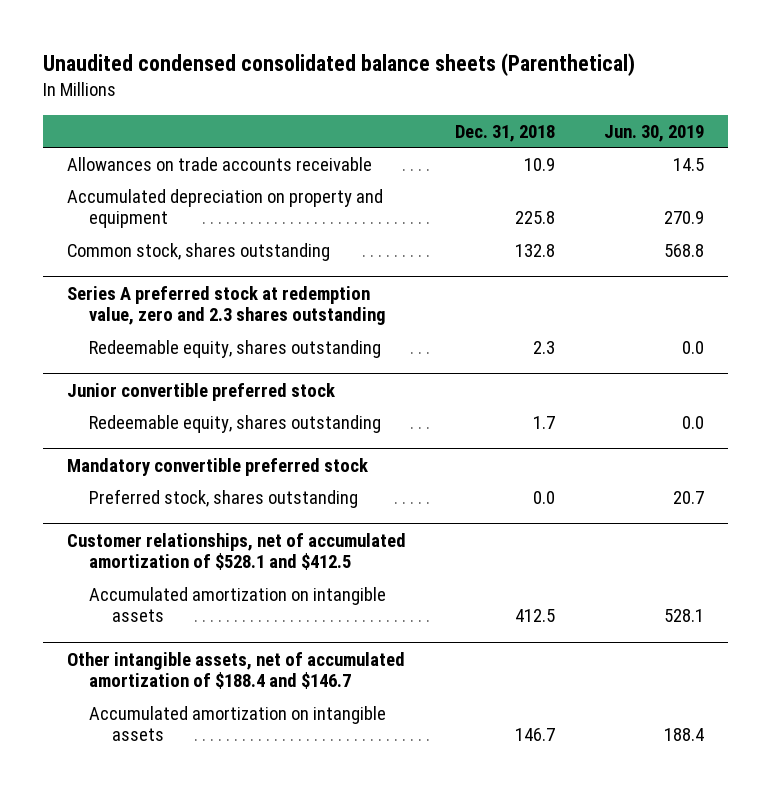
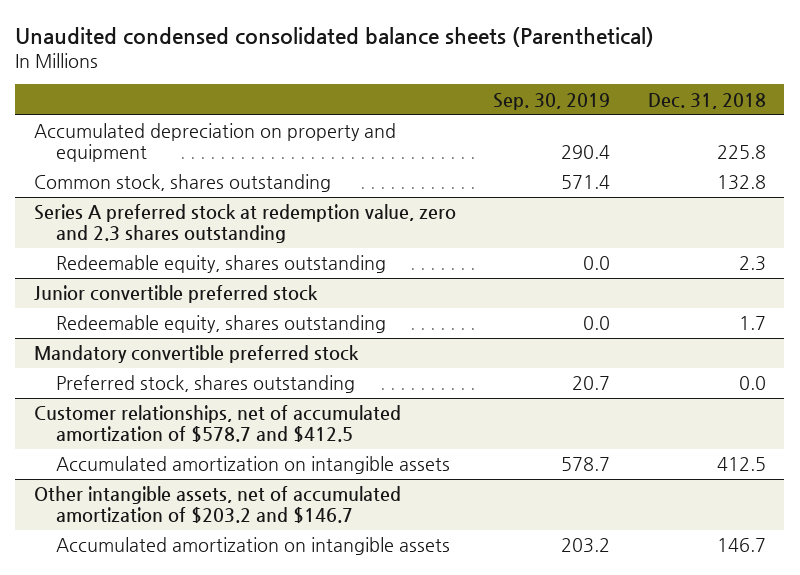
[603,124,704,142] Jun. 30, 2019 -> none
none -> [493,92,611,110] Sep. 30, 2019
[66,156,372,171] Allowances on trade accounts receivable -> none
[66,532,406,571] Customer relationships, net of accumulated amortization of $528.1 and $412.5 -> [34,405,402,443] Customer relationships, net of accumulated amortization of $578.7 and $412.5
[66,651,405,690] Other intangible assets, net of accumulated amortization of $188.4 and $146.7 -> [34,486,402,524] Other intangible assets, net of accumulated amortization of $203.2 and $146.7

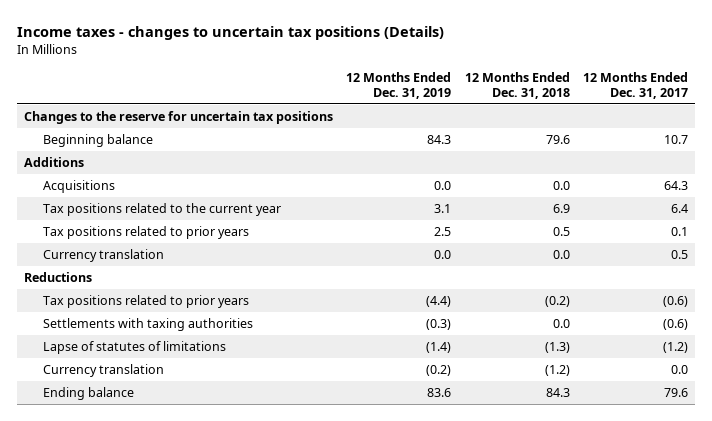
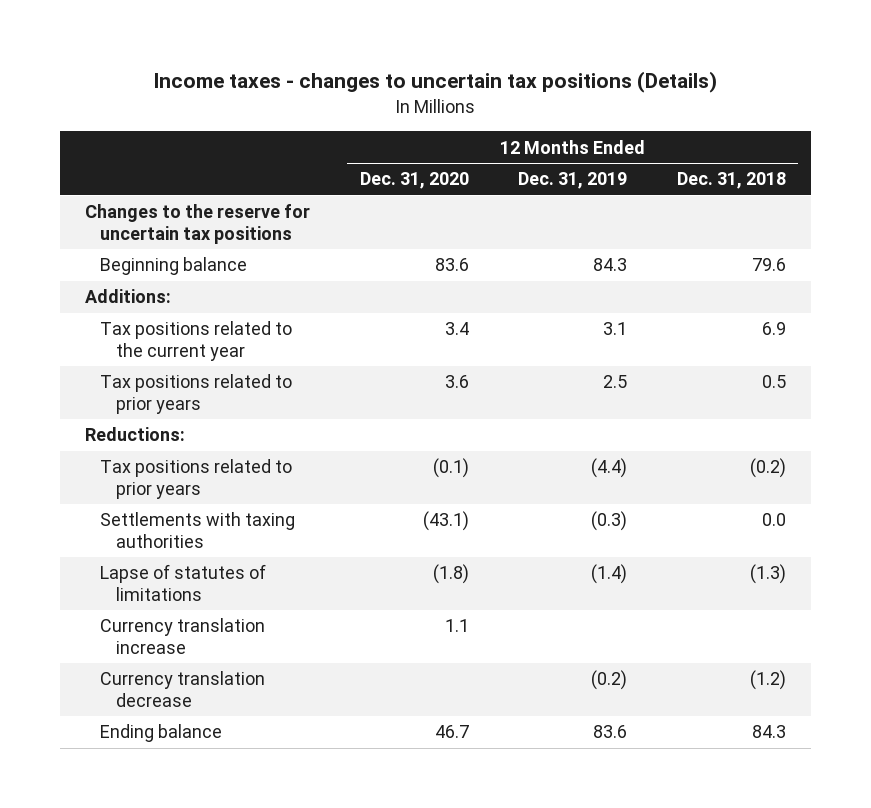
[583,72,689,99] 12 Months Ended Dec. 31, 2017 -> none
none -> [359,172,469,190] Dec. 31, 2020
[42,179,115,193] Acquisitions -> none
[24,156,85,167] Additions -> [84,289,171,304] Additions:
[42,248,164,262] Currency translation -> none
[24,271,93,282] Reductions -> [84,427,185,442] Reductions:
none -> [100,618,266,654] Currency translation increase
[42,363,164,377] Currency translation -> [100,671,266,707] Currency translation decrease

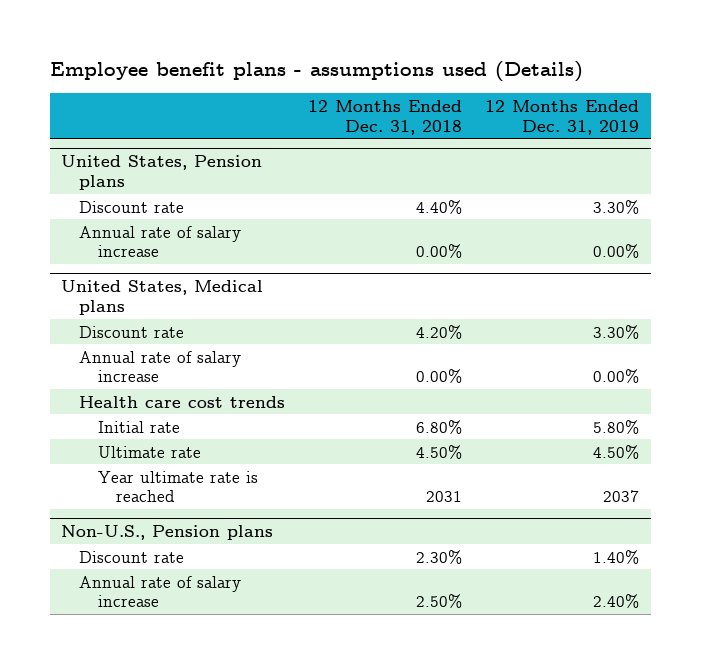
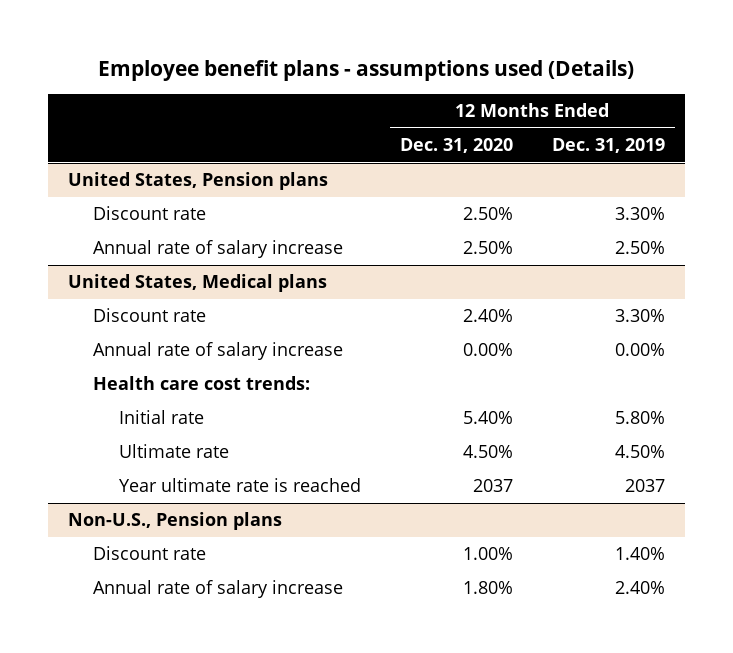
[308,99,463,135] 12 Months Ended Dec. 31, 2018 -> none
none -> [399,138,513,154] Dec. 31, 2020
[593,244,640,259] 0.00% -> [614,241,665,255] 2.50%
[79,395,286,408] Health care cost trends -> [93,376,311,391] Health care cost trends:

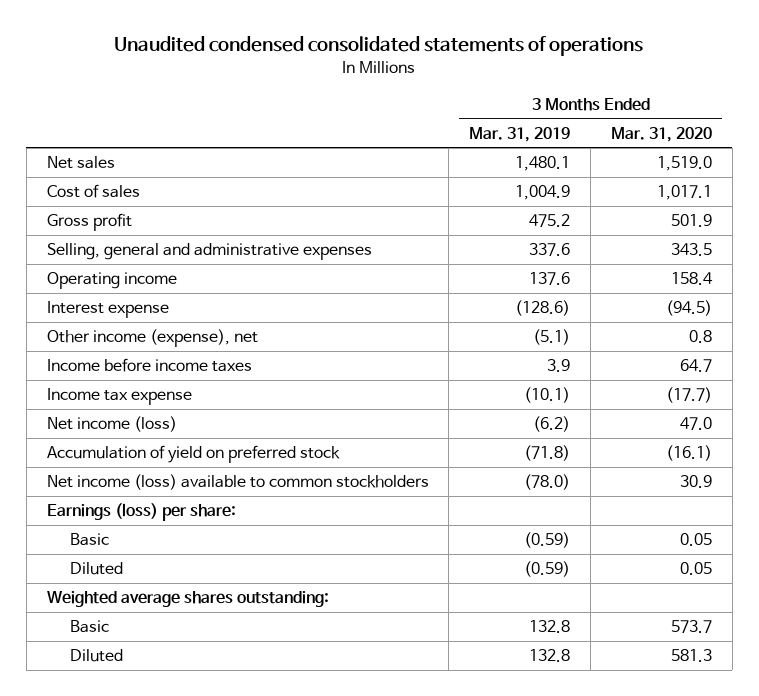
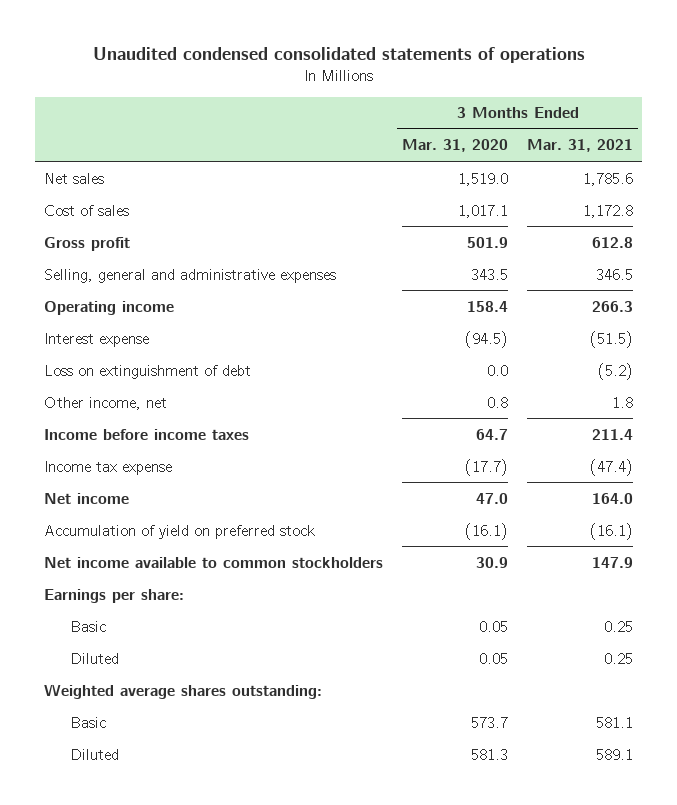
[469,126,571,142] Mar. 31, 2019 -> none
none -> [526,139,633,153] Mar. 31, 2021
none -> [44,364,252,379] Loss on extinguishment of debt
[46,329,258,348] Other income (expense), net -> [44,396,168,410] Other income, net
[46,416,177,433] Net income (loss) -> [44,492,130,504] Net income
[46,474,429,491] Net income (loss) available to common stockholders -> [44,556,384,568] Net income available to common stockholders
[46,503,236,522] Earnings (loss) per share: -> [44,588,185,603] Earnings per share:

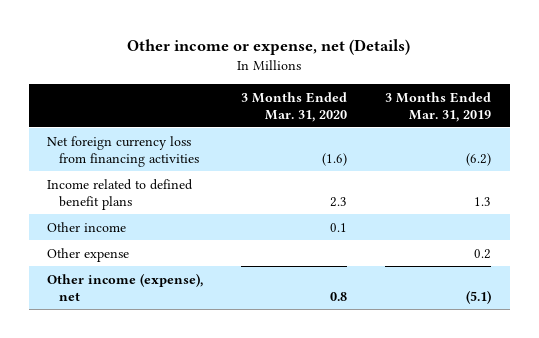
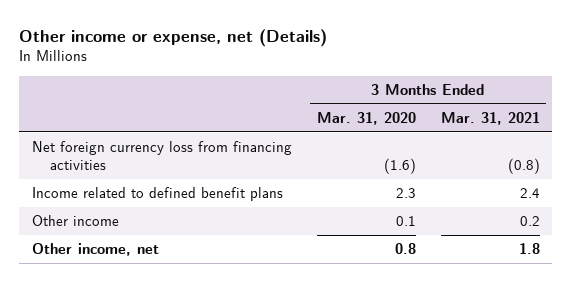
[385,91,492,122] 3 Months Ended Mar. 31, 2019 -> none
none -> [440,112,540,126] Mar. 31, 2021
[47,247,130,262] Other expense -> none
[47,272,204,301] Other income (expense), net -> [31,243,159,257] Other income, net

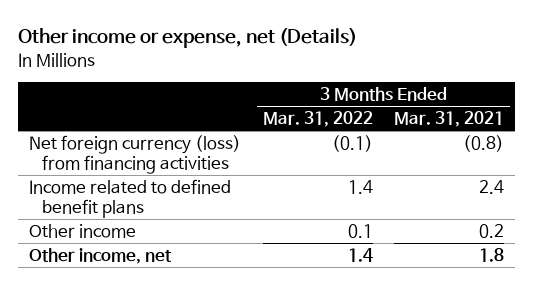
[316,112,416,126] Mar. 31, 2020 -> none
none -> [262,111,373,128] Mar. 31, 2022
[31,141,292,171] Net foreign currency loss from financing activities -> [28,135,241,175] Net foreign currency (loss) from financing activities

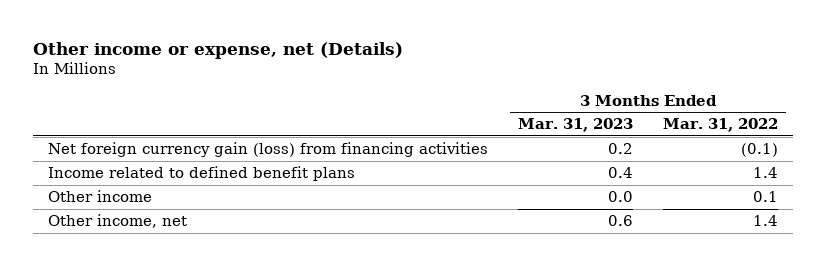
[394,111,505,128] Mar. 31, 2021 -> none
none -> [517,118,633,133] Mar. 31, 2023
[28,135,241,175] Net foreign currency (loss) from financing activities -> [47,142,488,158] Net foreign currency gain (loss) from financing activities

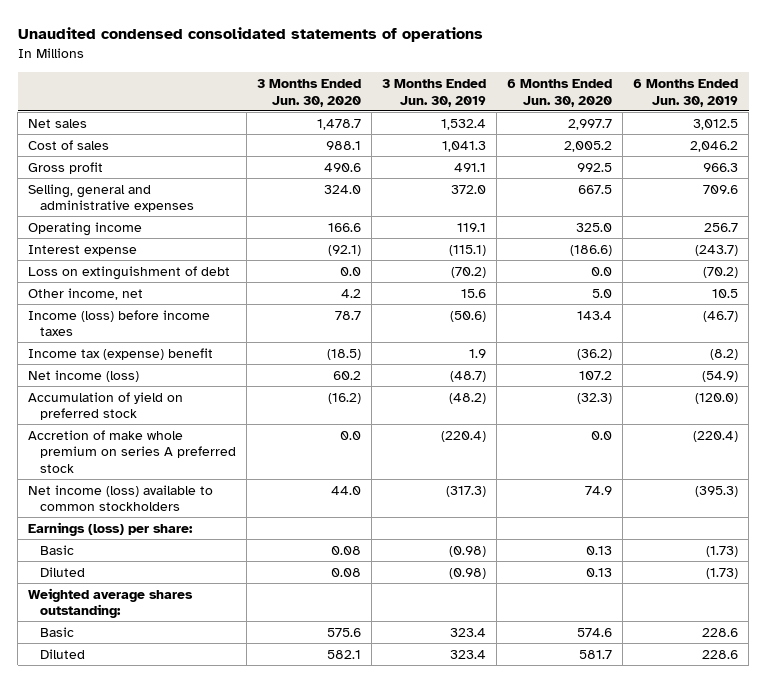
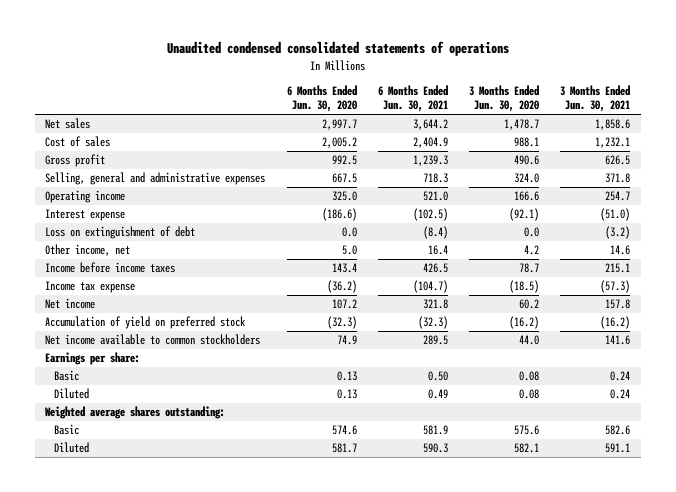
[381,78,486,107] 3 Months Ended Jun. 30, 2019 -> none
[632,78,738,107] 6 Months Ended Jun. 30, 2019 -> none
none -> [377,84,448,113] 6 Months Ended Jun. 30, 2021
none -> [560,84,631,113] 3 Months Ended Jun. 30, 2021
[28,309,211,337] Income (loss) before income taxes -> [45,262,176,274] Income before income taxes
[28,347,214,360] Income tax (expense) benefit -> [45,281,136,294] Income tax expense
[28,369,140,382] Net income (loss) -> [45,298,96,310] Net income
[28,429,236,473] Accretion of make whole premium on series A preferred stock -> none
[28,484,214,512] Net income (loss) available to common stockholders -> [45,334,261,346] Net income available to common stockholders
[28,521,194,536] Earnings (loss) per share: -> [45,352,141,366] Earnings per share:

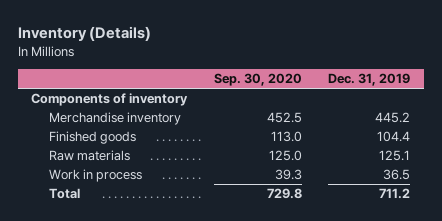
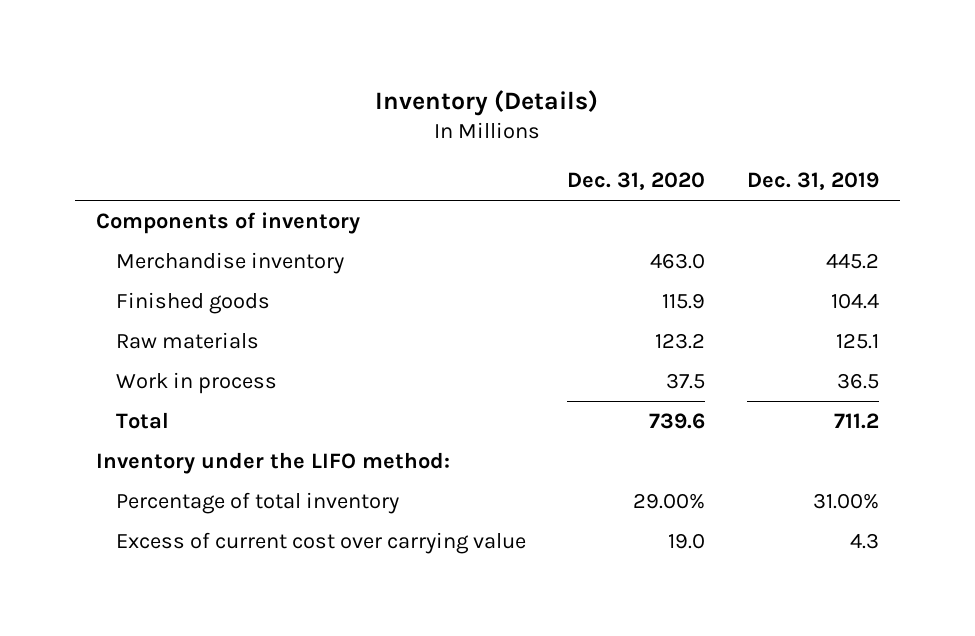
[213,73,302,87] Sep. 30, 2020 -> none
none -> [567,172,706,191] Dec. 31, 2020
none -> [95,451,450,474] Inventory under the LIFO method:
none -> [115,491,399,514] Percentage of total inventory
none -> [115,531,526,554] Excess of current cost over carrying value

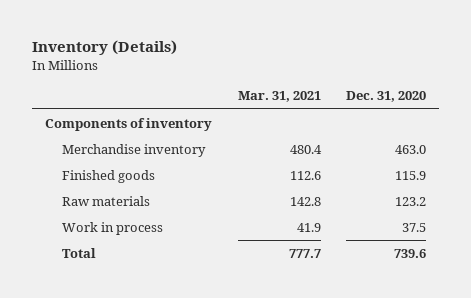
[747,172,880,191] Dec. 31, 2019 -> none
none -> [237,91,321,103] Mar. 31, 2021
[95,451,450,474] Inventory under the LIFO method: -> none
[115,491,399,514] Percentage of total inventory -> none
[115,531,526,554] Excess of current cost over carrying value -> none

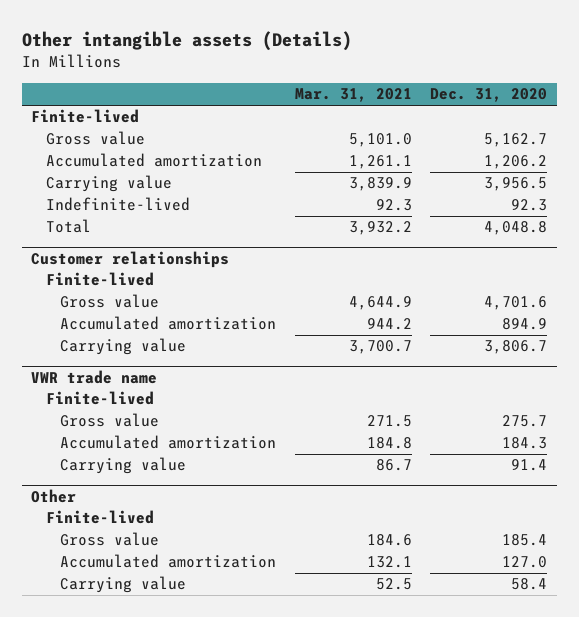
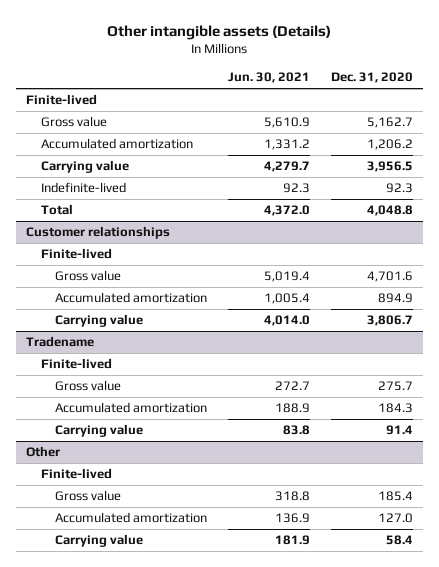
[294,88,412,103] Mar. 31, 2021 -> none
none -> [227,72,310,84] Jun. 30, 2021
[31,369,158,384] VWR trade name -> [26,336,95,348] Tradename

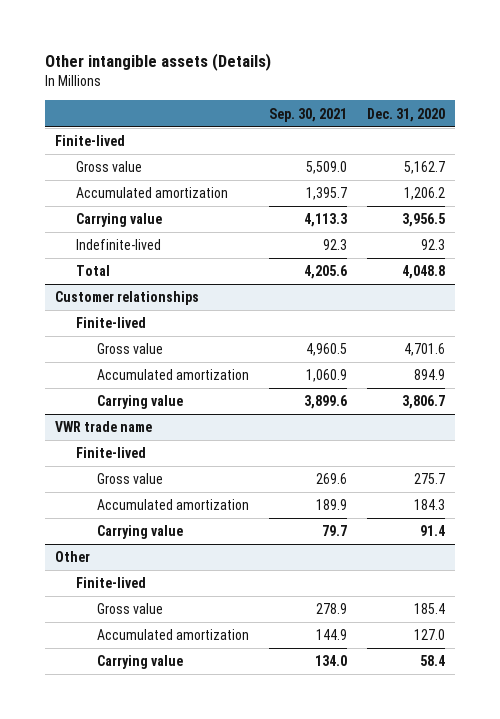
[227,72,310,84] Jun. 30, 2021 -> none
none -> [269,107,348,122] Sep. 30, 2021
[26,336,95,348] Tradename -> [55,421,153,433] VWR trade name

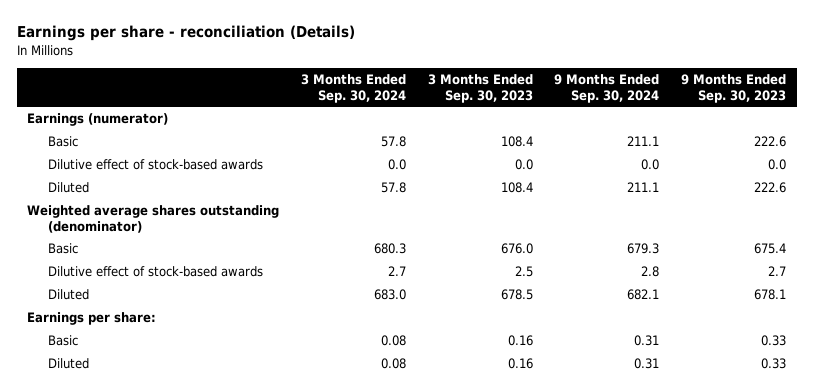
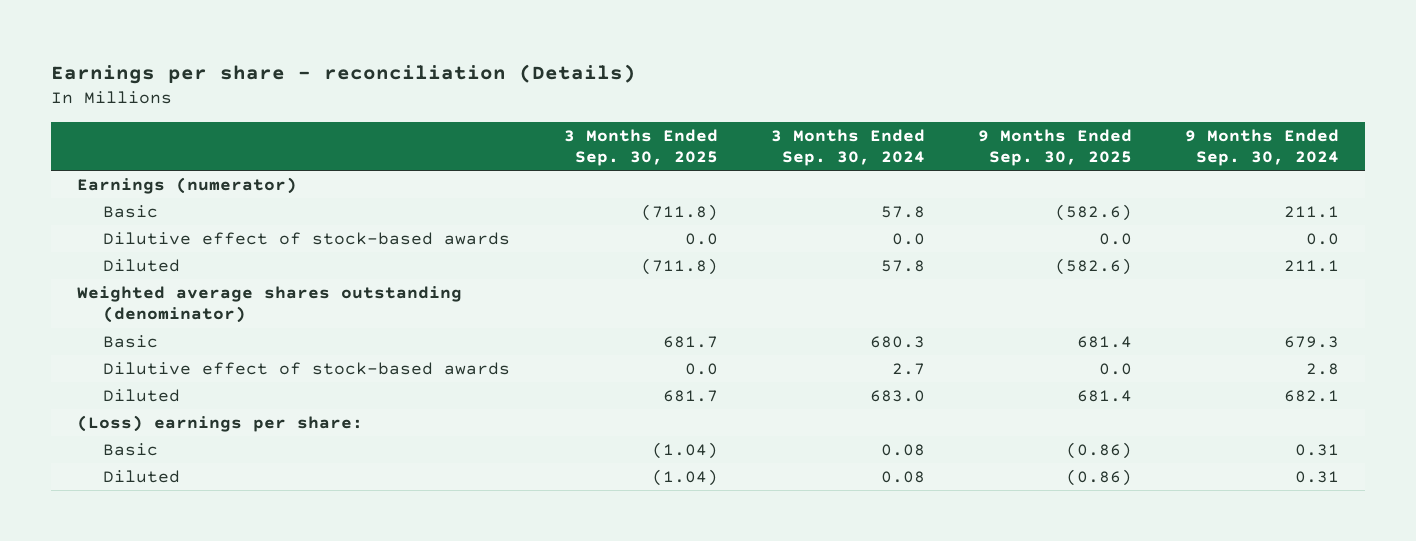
[427,74,533,103] 3 Months Ended Sep. 30, 2023 -> none
[681,74,787,103] 9 Months Ended Sep. 30, 2023 -> none
none -> [563,128,718,166] 3 Months Ended Sep. 30, 2025
none -> [977,128,1132,166] 9 Months Ended Sep. 30, 2025
[27,312,157,326] Earnings per share: -> [77,414,364,432] (Loss) earnings per share:

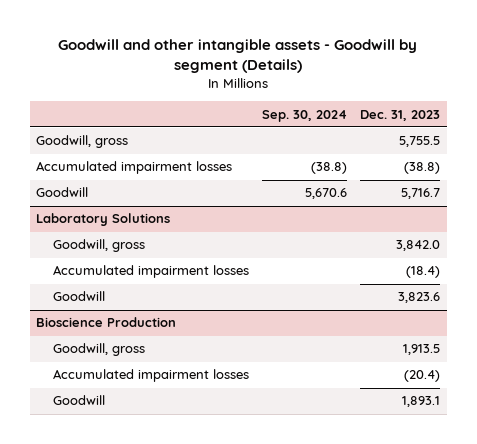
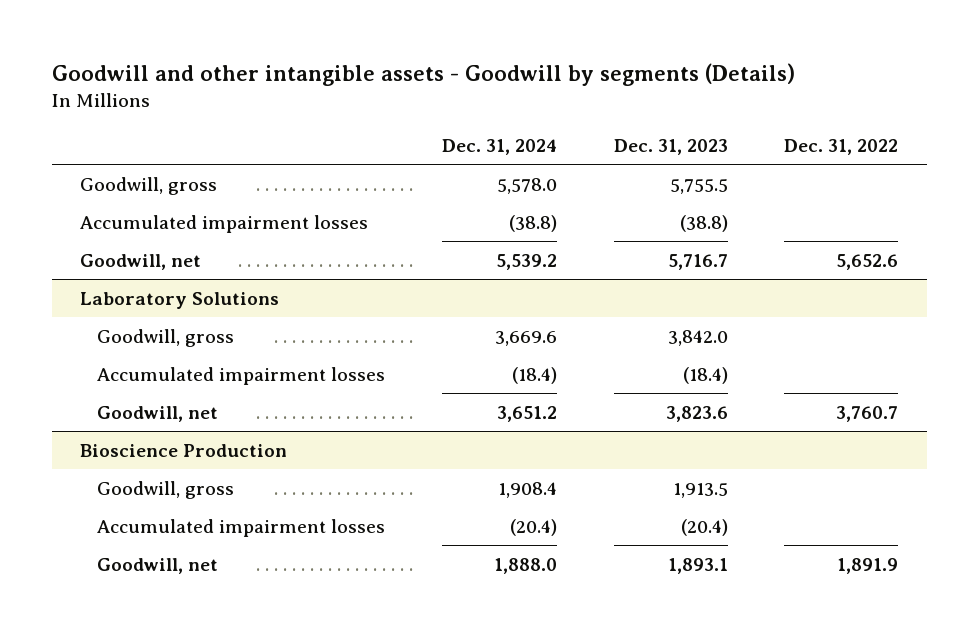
[58,39,418,74] Goodwill and other intangible assets - Goodwill by segment (Details) -> [51,63,795,87] Goodwill and other intangible assets - Goodwill by segments (Details)
[262,109,348,122] Sep. 30, 2024 -> none
none -> [441,138,557,155] Dec. 31, 2024
none -> [784,138,899,155] Dec. 31, 2022
[36,187,89,198] Goodwill -> [80,253,202,270] Goodwill, net
[52,291,105,302] Goodwill -> [97,405,219,422] Goodwill, net
[52,395,105,406] Goodwill -> [97,557,219,574] Goodwill, net

